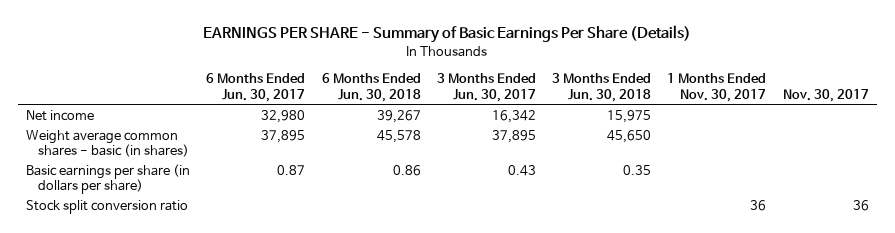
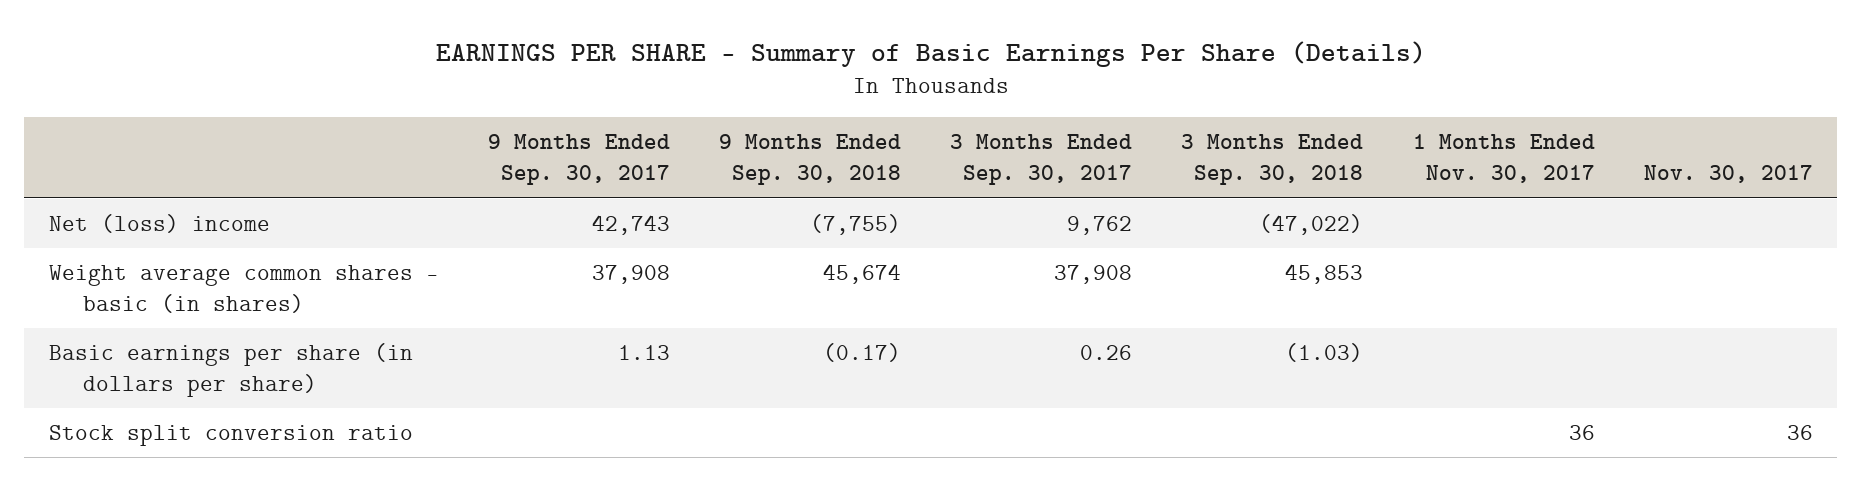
[206,73,306,102] 6 Months Ended Jun. 30, 2017 -> none
[321,73,421,102] 6 Months Ended Jun. 30, 2018 -> none
[436,73,536,102] 3 Months Ended Jun. 30, 2017 -> none
[552,73,652,102] 3 Months Ended Jun. 30, 2018 -> none
none -> [487,134,670,186] 9 Months Ended Sep. 30, 2017
none -> [718,134,901,186] 9 Months Ended Sep. 30, 2018
none -> [950,134,1133,186] 3 Months Ended Sep. 30, 2017
none -> [1181,134,1364,186] 3 Months Ended Sep. 30, 2018
[25,109,94,121] Net income -> [48,213,270,233] Net (loss) income

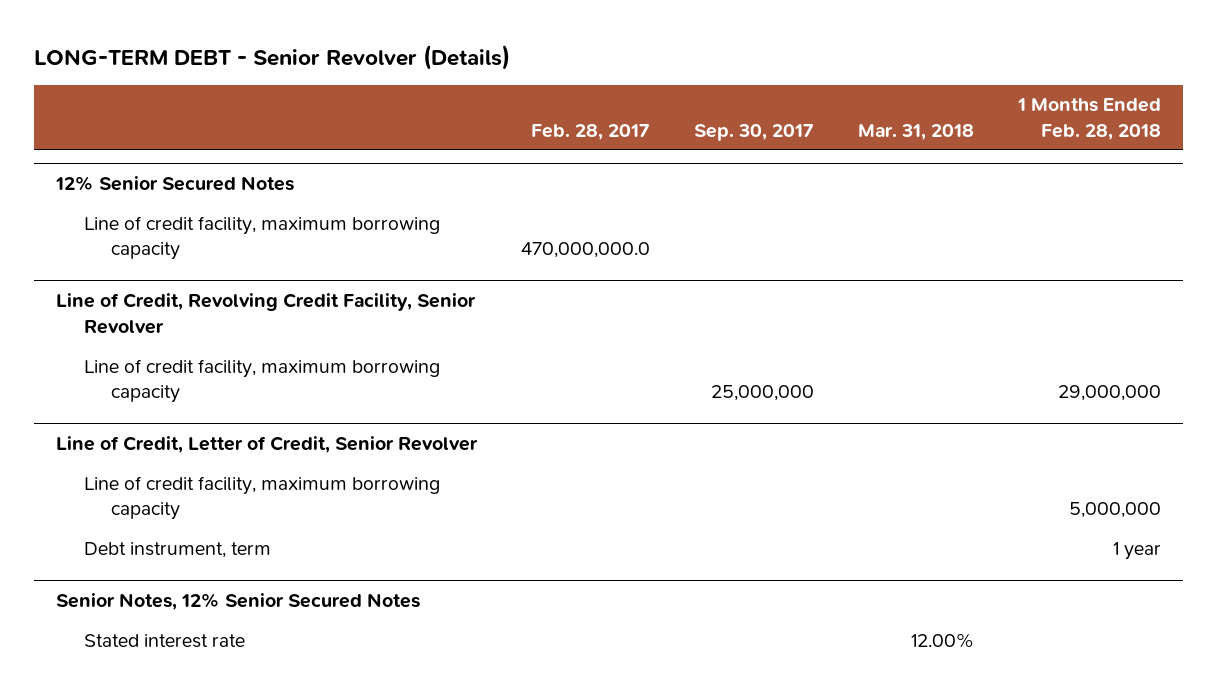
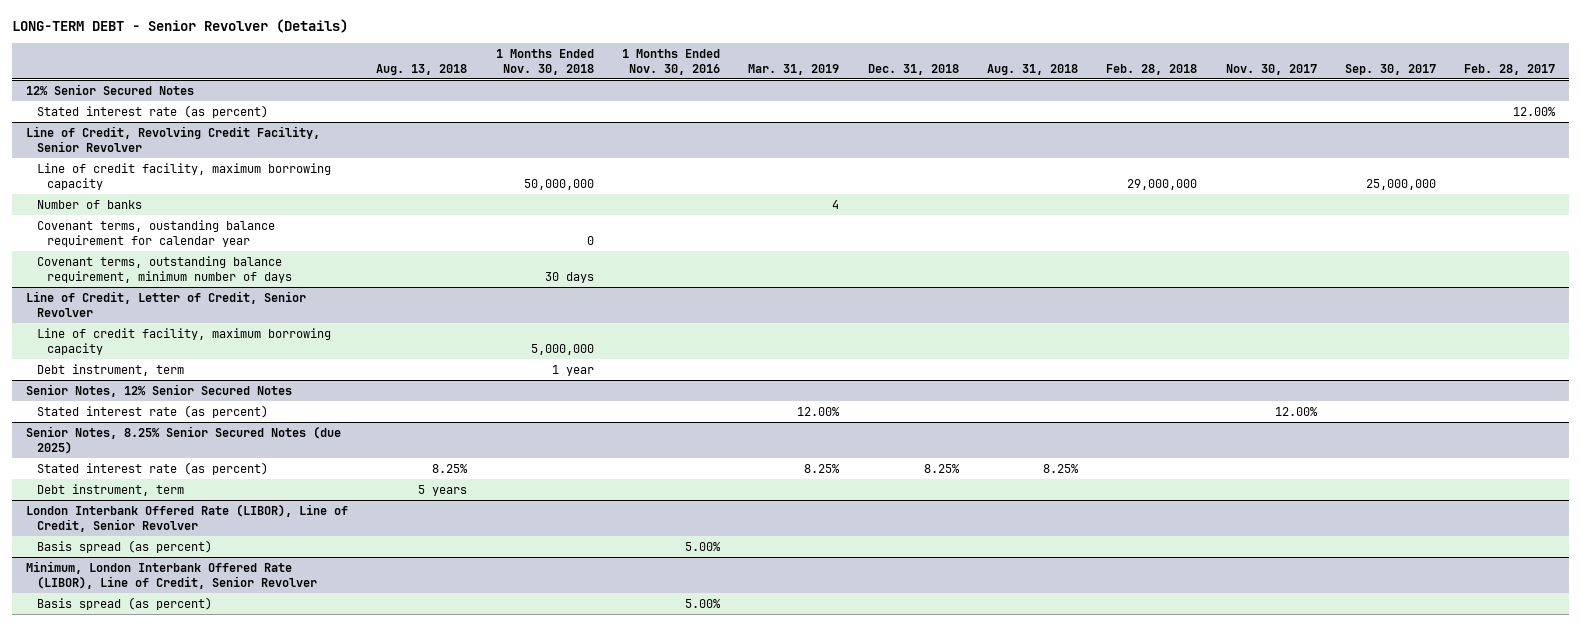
[857,123,974,140] Mar. 31, 2018 -> none
[1016,98,1161,140] 1 Months Ended Feb. 28, 2018 -> none
none -> [376,63,468,75] Aug. 13, 2018
none -> [495,49,594,75] 1 Months Ended Nov. 30, 2018
none -> [622,49,721,75] 1 Months Ended Nov. 30, 2016
none -> [748,63,840,75] Mar. 31, 2019
none -> [867,63,959,75] Dec. 31, 2018
none -> [986,63,1078,75] Aug. 31, 2018
none -> [1106,63,1198,75] Feb. 28, 2018
none -> [1225,63,1317,75] Nov. 30, 2017
[83,215,440,261] Line of credit facility, maximum borrowing capacity -> none
none -> [36,105,268,119] Stated interest rate (as percent)
none -> [36,200,142,210] Number of banks
none -> [36,220,275,247] Covenant terms, oustanding balance requirement for calendar year
none -> [36,256,293,283] Covenant terms, outstanding balance requirement, minimum number of days
[83,633,245,648] Stated interest rate -> [36,405,268,419] Stated interest rate (as percent)
none -> [26,426,342,454] Senior Notes, 8.25% Senior Secured Notes (due 2025)
none -> [36,462,268,476] Stated interest rate (as percent)
none -> [36,484,184,497] Debt instrument, term
none -> [26,504,349,532] London Interbank Offered Rate (LIBOR), Line of Credit, Senior Revolver
none -> [36,540,212,554] Basis spread (as percent)
none -> [26,561,317,589] Minimum, London Interbank Offered Rate (LIBOR), Line of Credit, Senior Revolver
none -> [36,597,212,611] Basis spread (as percent)

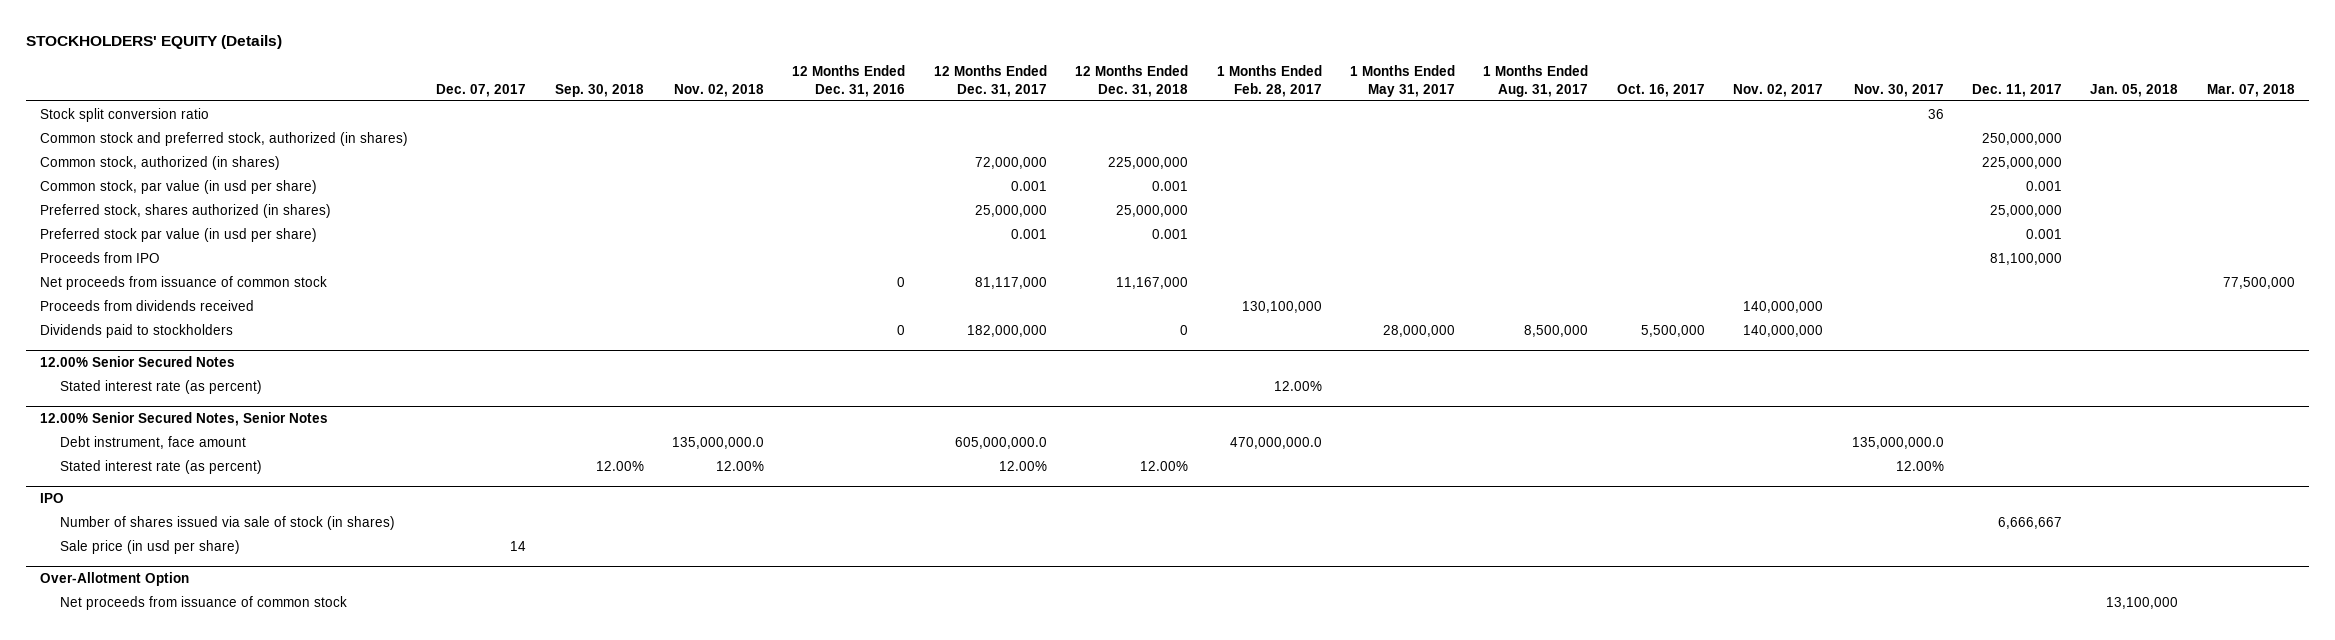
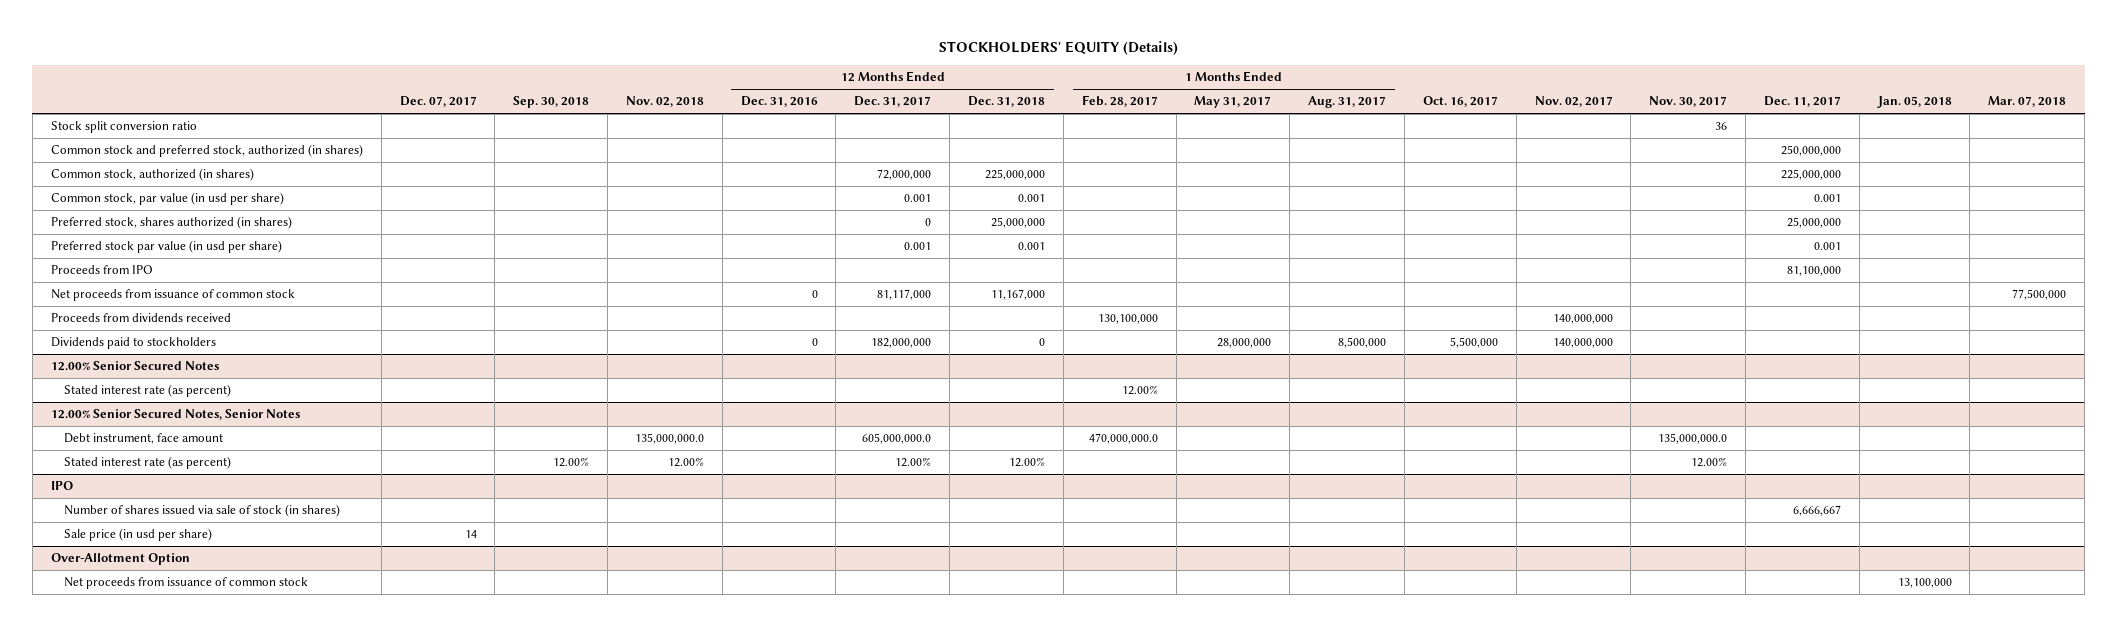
[974,204,1047,217] 25,000,000 -> [925,218,932,227] 0

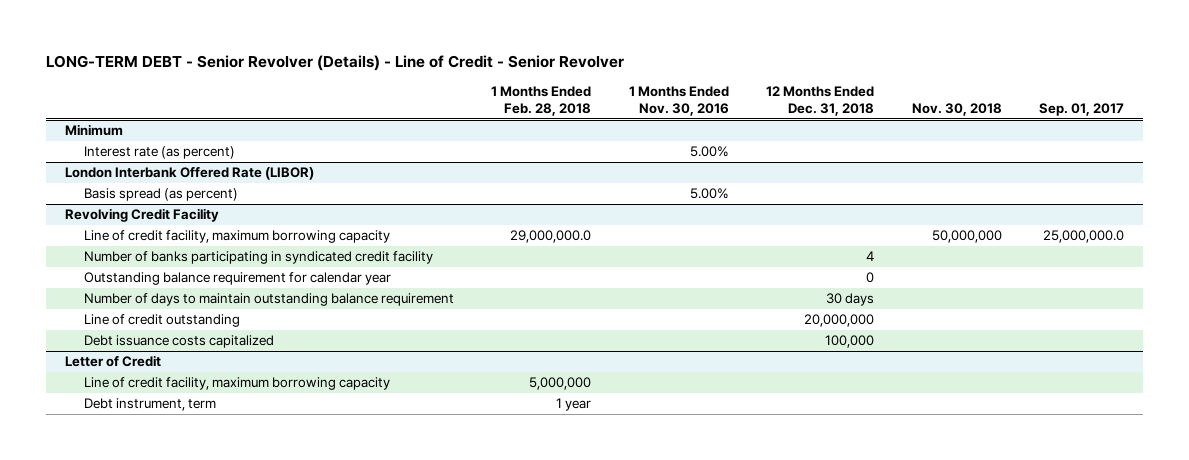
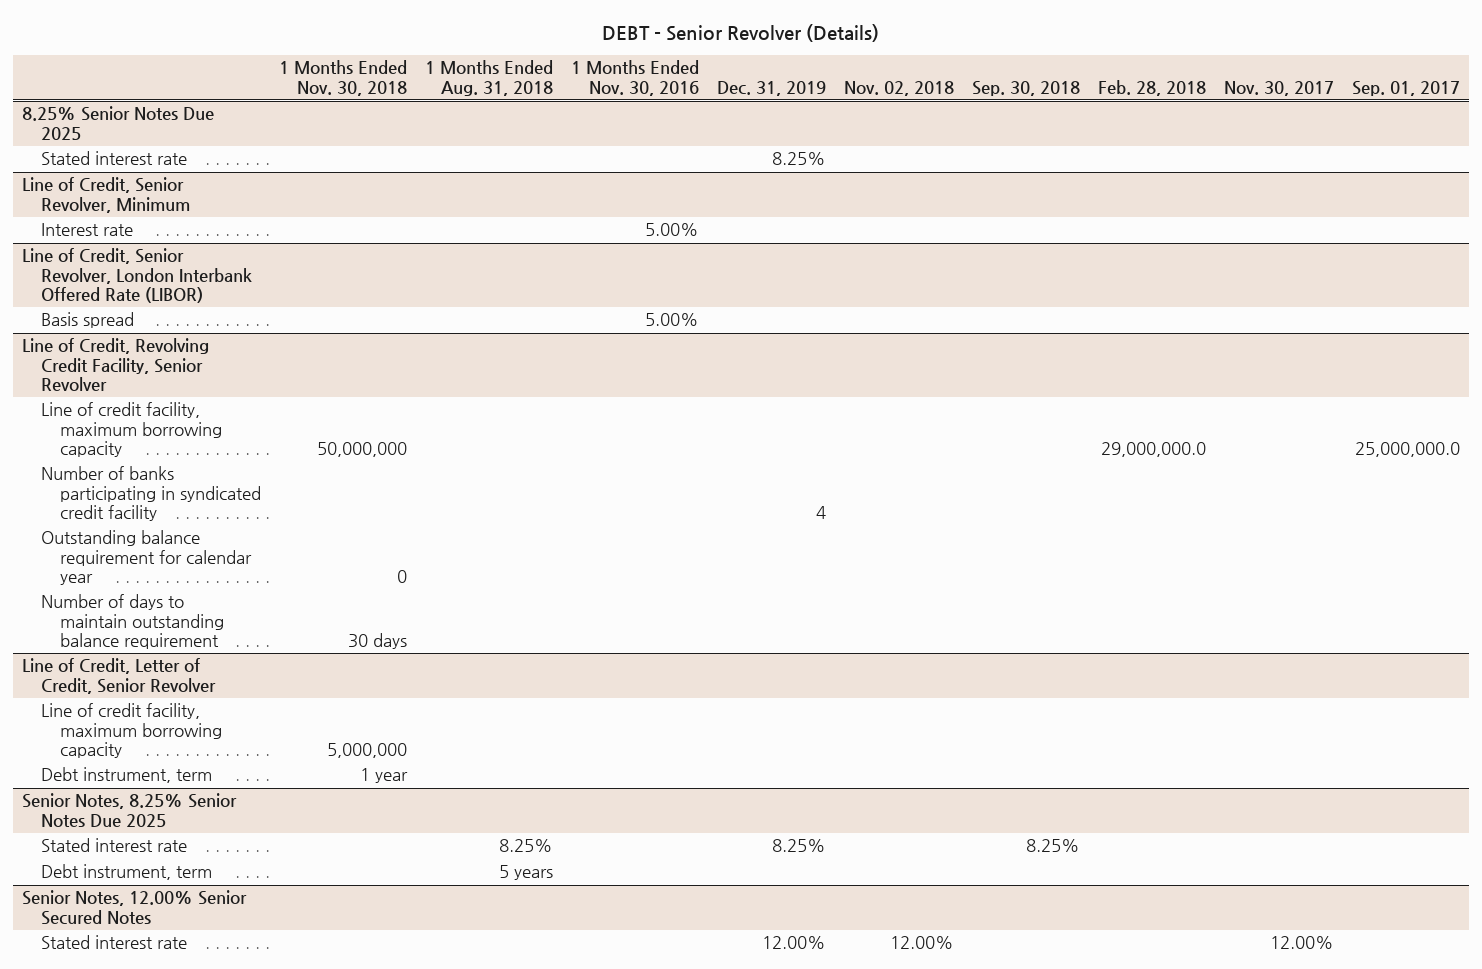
[46,55,625,72] LONG-TERM DEBT - Senior Revolver (Details) - Line of Credit - Senior Revolver -> [602,23,880,42] DEBT - Senior Revolver (Details)
[491,86,592,117] 1 Months Ended Feb. 28, 2018 -> none
[766,86,875,117] 12 Months Ended Dec. 31, 2018 -> none
[911,103,1002,117] Nov. 30, 2018 -> none
none -> [278,60,407,96] 1 Months Ended Nov. 30, 2018
none -> [424,60,553,96] 1 Months Ended Aug. 31, 2018
none -> [716,80,826,96] Dec. 31, 2019
none -> [843,80,954,96] Nov. 02, 2018
none -> [971,80,1080,96] Sep. 30, 2018
none -> [1097,79,1206,96] Feb. 28, 2018
none -> [1223,80,1334,96] Nov. 30, 2017
none -> [22,106,215,140] 8.25% Senior Notes Due 2025
none -> [41,151,188,166] Stated interest rate
[64,124,123,137] Minimum -> [22,177,191,213] Line of Credit, Senior Revolver, Minimum
[83,146,235,160] Interest rate (as percent) -> [41,223,134,237] Interest rate
[64,167,314,181] London Interbank Offered Rate (LIBOR) -> [22,248,253,303] Line of Credit, Senior Revolver, London Interbank Offered Rate (LIBOR)
[83,188,238,202] Basis spread (as percent) -> [41,312,135,329] Basis spread
[64,208,219,223] Revolving Credit Facility -> [22,338,210,391] Line of Credit, Revolving Credit Facility, Senior Revolver
[83,314,240,328] Line of credit outstanding -> none
[83,335,274,349] Debt issuance costs capitalized -> none
[64,355,161,368] Letter of Credit -> [22,658,217,694] Line of Credit, Letter of Credit, Senior Revolver
none -> [22,793,238,827] Senior Notes, 8.25% Senior Notes Due 2025
none -> [41,838,188,853] Stated interest rate
none -> [41,864,213,881] Debt instrument, term
none -> [22,890,248,925] Senior Notes, 12.00% Senior Secured Notes
none -> [41,935,188,950] Stated interest rate

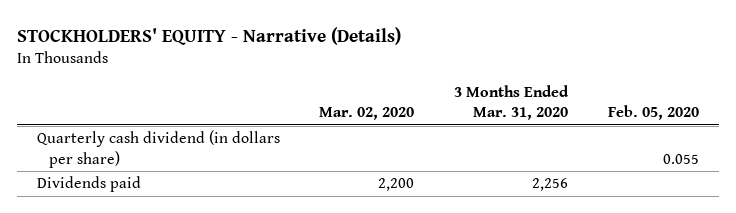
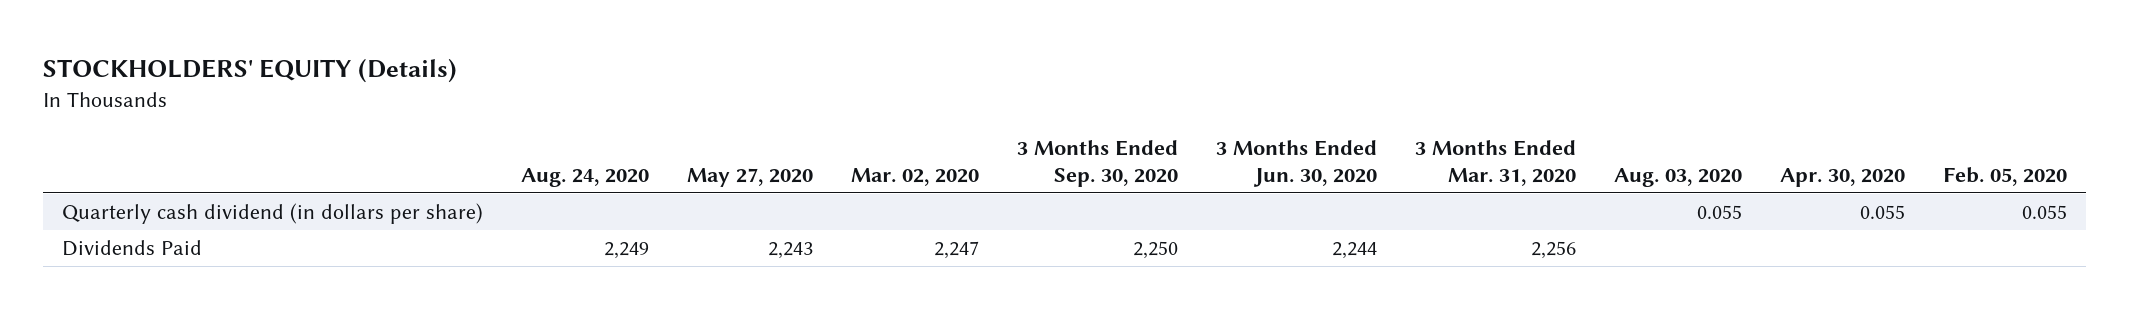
[17,26,402,45] STOCKHOLDERS' EQUITY - Narrative (Details) -> [43,58,458,84] STOCKHOLDERS' EQUITY (Details)
none -> [521,167,650,187] Aug. 24, 2020
none -> [687,167,814,187] May 27, 2020
none -> [1017,139,1179,187] 3 Months Ended Sep. 30, 2020
none -> [1216,139,1378,187] 3 Months Ended Jun. 30, 2020
none -> [1614,167,1743,187] Aug. 03, 2020
none -> [1780,167,1906,187] Apr. 30, 2020
[36,176,141,193] Dividends paid -> [62,240,203,257] Dividends Paid
[378,178,415,192] 2,200 -> [934,241,980,260] 2,247

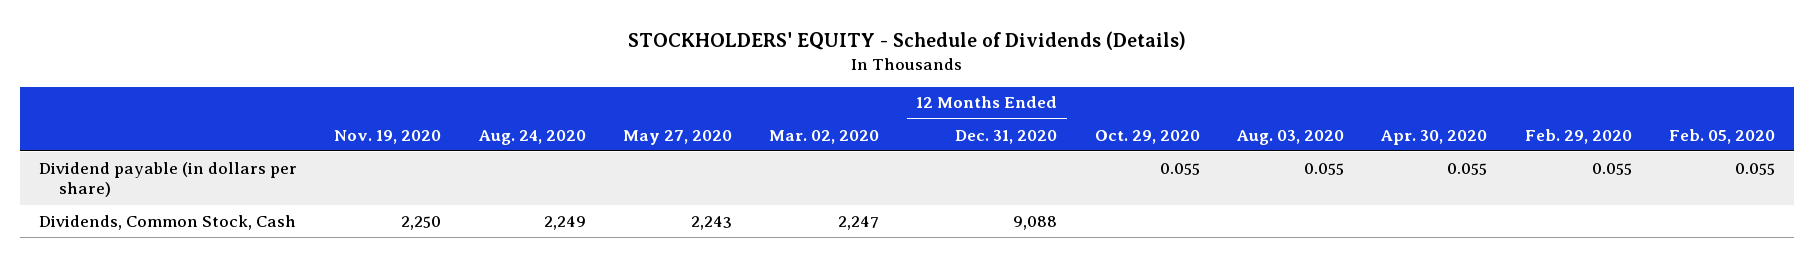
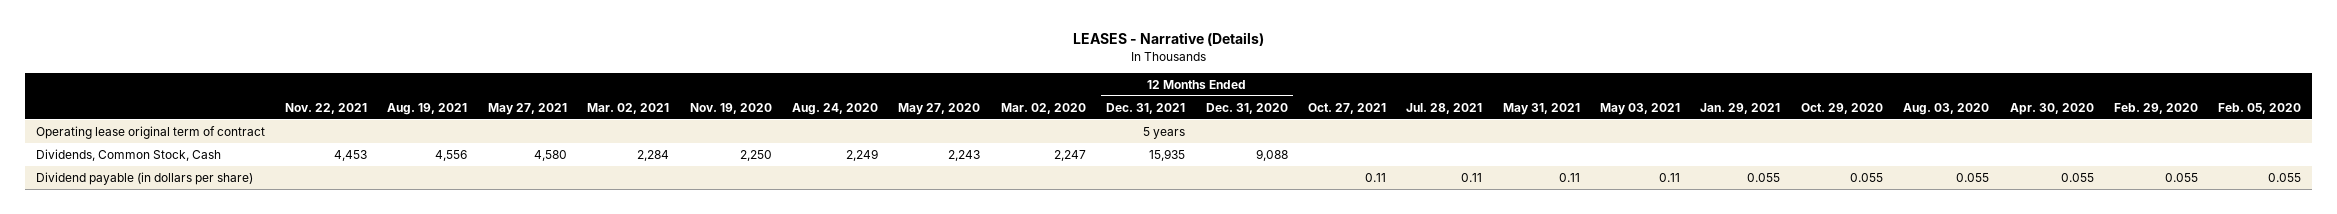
[627,30,1186,50] STOCKHOLDERS' EQUITY - Schedule of Dividends (Details) -> [1072,32,1264,47] LEASES - Narrative (Details)
none -> [284,102,367,114] Nov. 22, 2021
none -> [387,102,468,115] Aug. 19, 2021
none -> [487,102,567,115] May 27, 2021
none -> [587,102,670,114] Mar. 02, 2021
none -> [1106,102,1186,114] Dec. 31, 2021
none -> [1307,102,1386,114] Oct. 27, 2021
none -> [1406,102,1483,114] Jul. 28, 2021
none -> [1502,102,1580,115] May 31, 2021
none -> [1600,102,1681,115] May 03, 2021
none -> [1700,102,1781,114] Jan. 29, 2021
none -> [35,125,265,139] Operating lease original term of contract
[38,161,297,198] Dividend payable (in dollars per share) -> [35,171,253,185] Dividend payable (in dollars per share)

